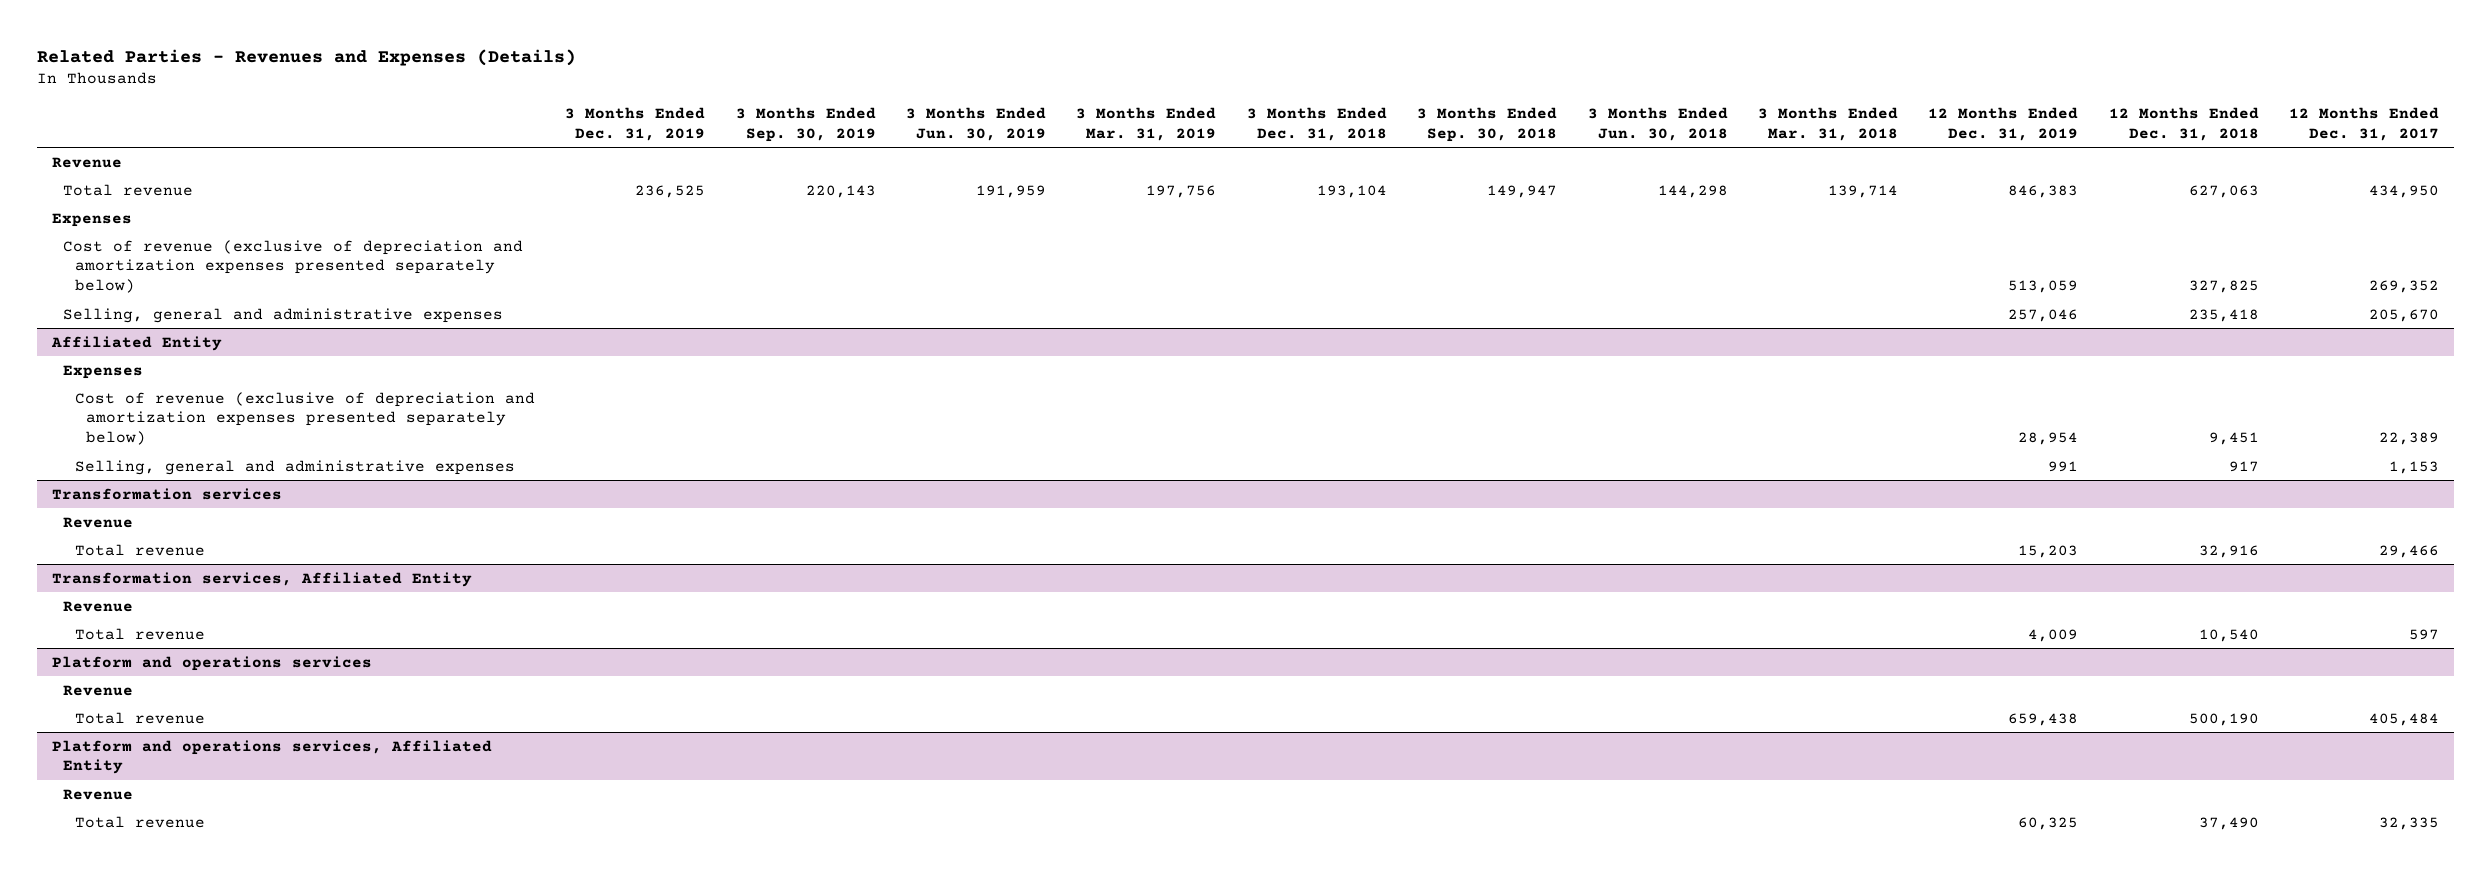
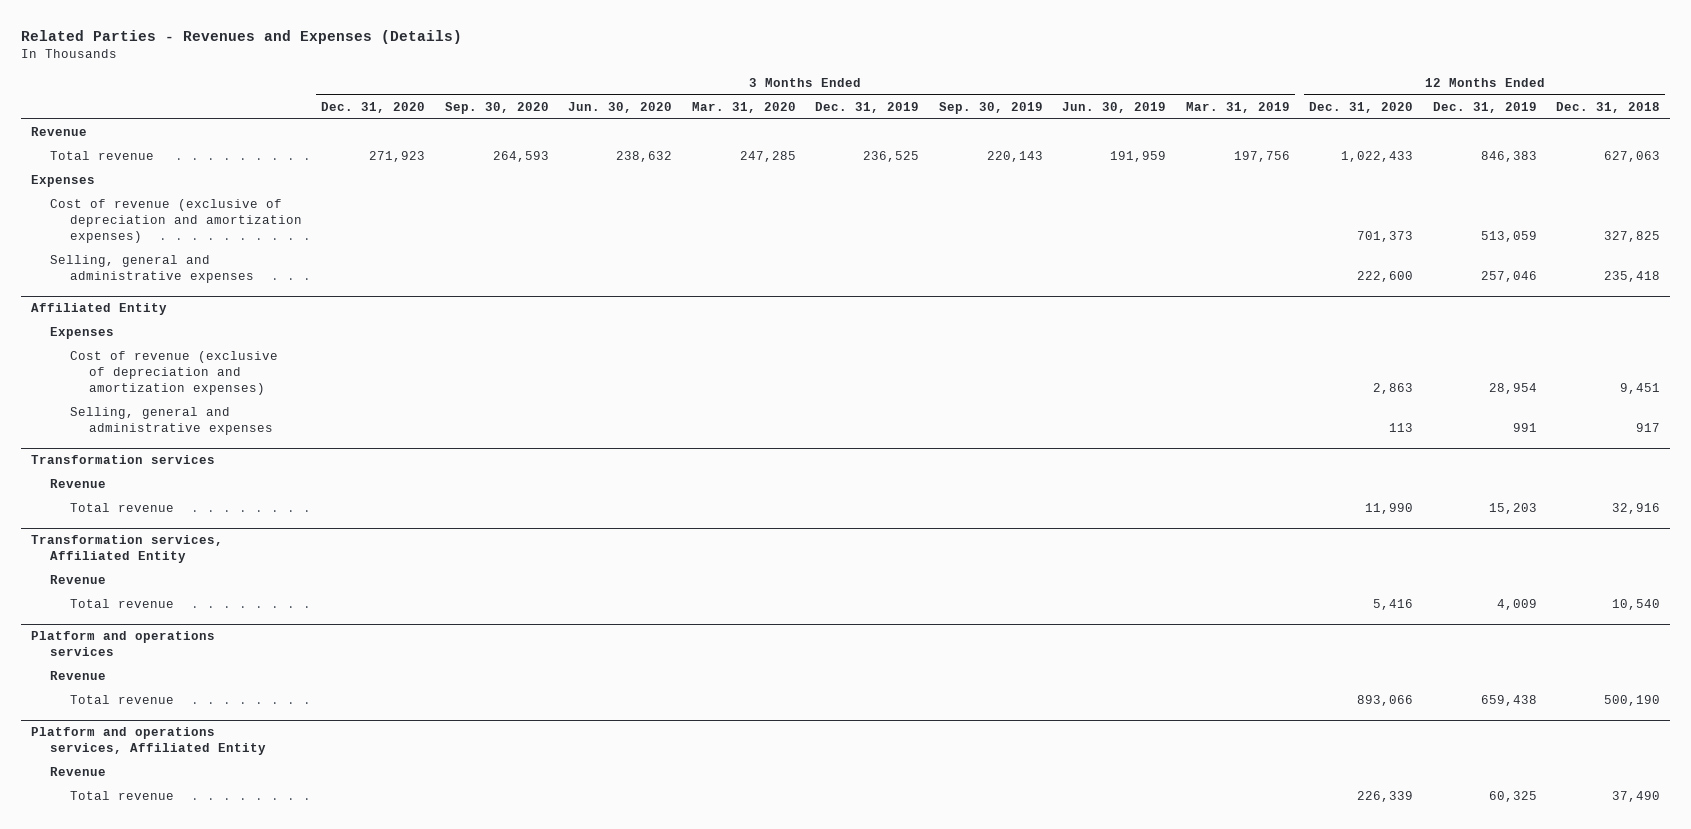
[1246,107,1387,141] 3 Months Ended Dec. 31, 2018 -> none
[1417,107,1558,142] 3 Months Ended Sep. 30, 2018 -> none
[1587,107,1728,141] 3 Months Ended Jun. 30, 2018 -> none
[1758,107,1899,141] 3 Months Ended Mar. 31, 2018 -> none
[2289,107,2440,141] 12 Months Ended Dec. 31, 2017 -> none
none -> [321,101,426,113] Dec. 31, 2020
none -> [444,101,549,114] Sep. 30, 2020
none -> [568,101,673,113] Jun. 30, 2020
none -> [691,101,796,113] Mar. 31, 2020
none -> [1309,101,1414,113] Dec. 31, 2020
[63,239,524,293] Cost of revenue (exclusive of depreciation and amortization expenses presented separately below) -> [50,199,302,244] Cost of revenue (exclusive of depreciation and amortization expenses)
[74,391,535,445] Cost of revenue (exclusive of depreciation and amortization expenses presented separately below) -> [69,351,278,396] Cost of revenue (exclusive of depreciation and amortization expenses)

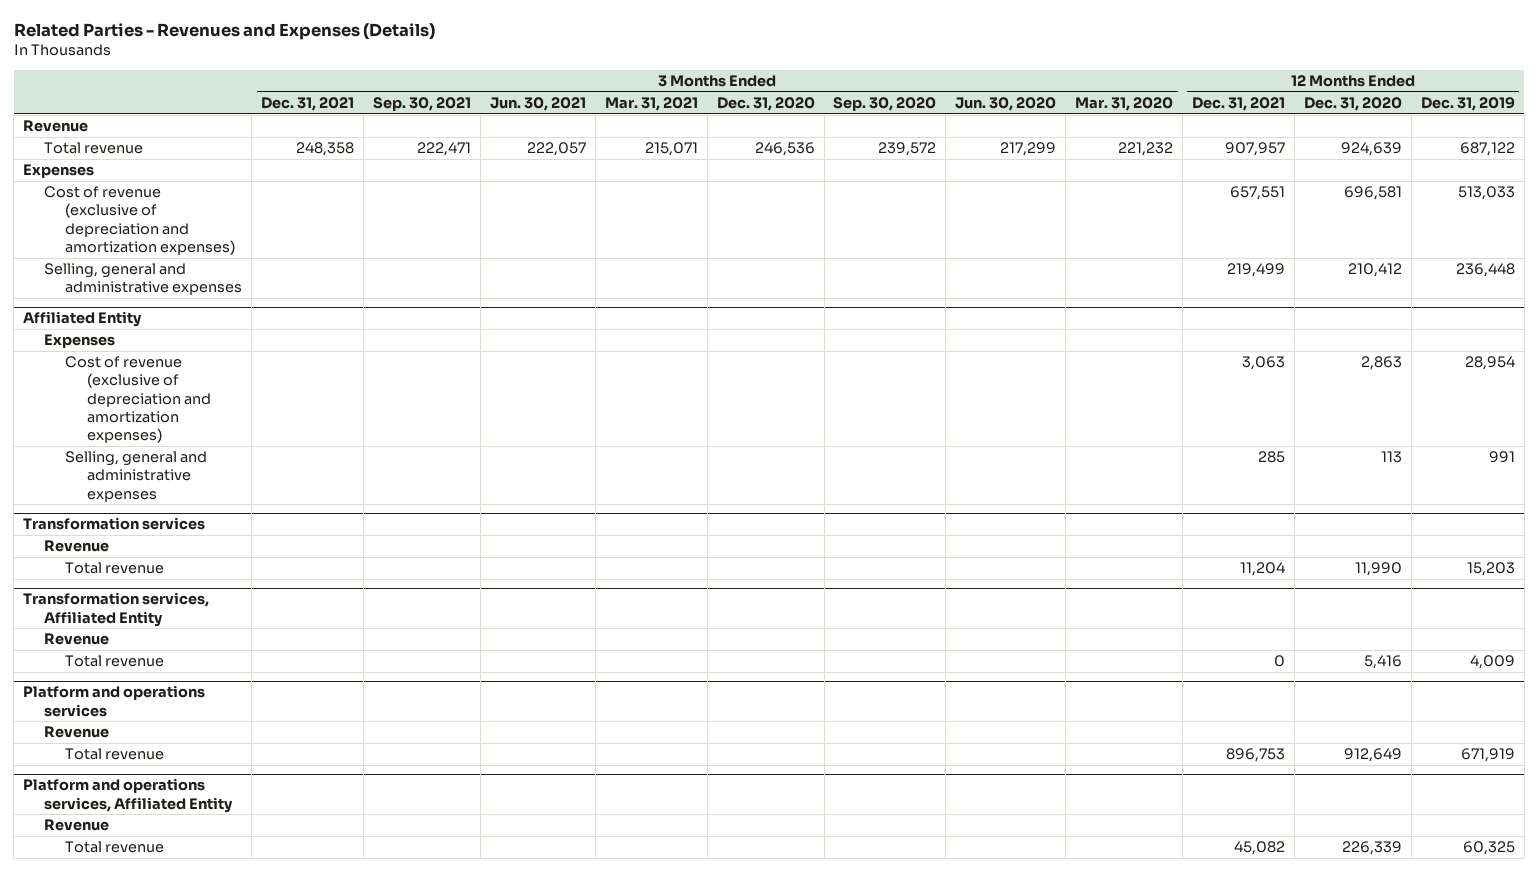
[815,101,920,113] Dec. 31, 2019 -> none
[938,101,1043,114] Sep. 30, 2019 -> none
[1062,101,1167,113] Jun. 30, 2019 -> none
[1185,101,1290,113] Mar. 31, 2019 -> none
[1556,101,1661,113] Dec. 31, 2018 -> none
none -> [261,97,355,112] Dec. 31, 2021
none -> [373,97,472,112] Sep. 30, 2021
none -> [489,97,586,112] Jun. 30, 2021
none -> [604,97,698,112] Mar. 31, 2021
none -> [1192,97,1286,112] Dec. 31, 2021
[369,151,426,163] 271,923 -> [754,142,815,157] 246,536
[492,151,549,163] 264,593 -> [878,142,937,157] 239,572
[616,151,673,163] 238,632 -> [1000,142,1057,157] 217,299
[739,151,796,163] 247,285 -> [1118,142,1174,157] 221,232
[1341,151,1414,163] 1,022,433 -> [1340,142,1402,157] 924,639
[1480,151,1537,163] 846,383 -> [1459,142,1515,157] 687,122
[1357,231,1414,243] 701,373 -> [1343,186,1402,201] 696,581
[1480,231,1537,243] 513,059 -> [1457,186,1515,201] 513,033
[1357,271,1414,283] 222,600 -> [1347,263,1402,278] 210,412
[1480,271,1537,283] 257,046 -> [1455,263,1515,278] 236,448
[1357,695,1414,707] 893,066 -> [1343,748,1402,763] 912,649
[1480,695,1537,707] 659,438 -> [1460,748,1515,763] 671,919

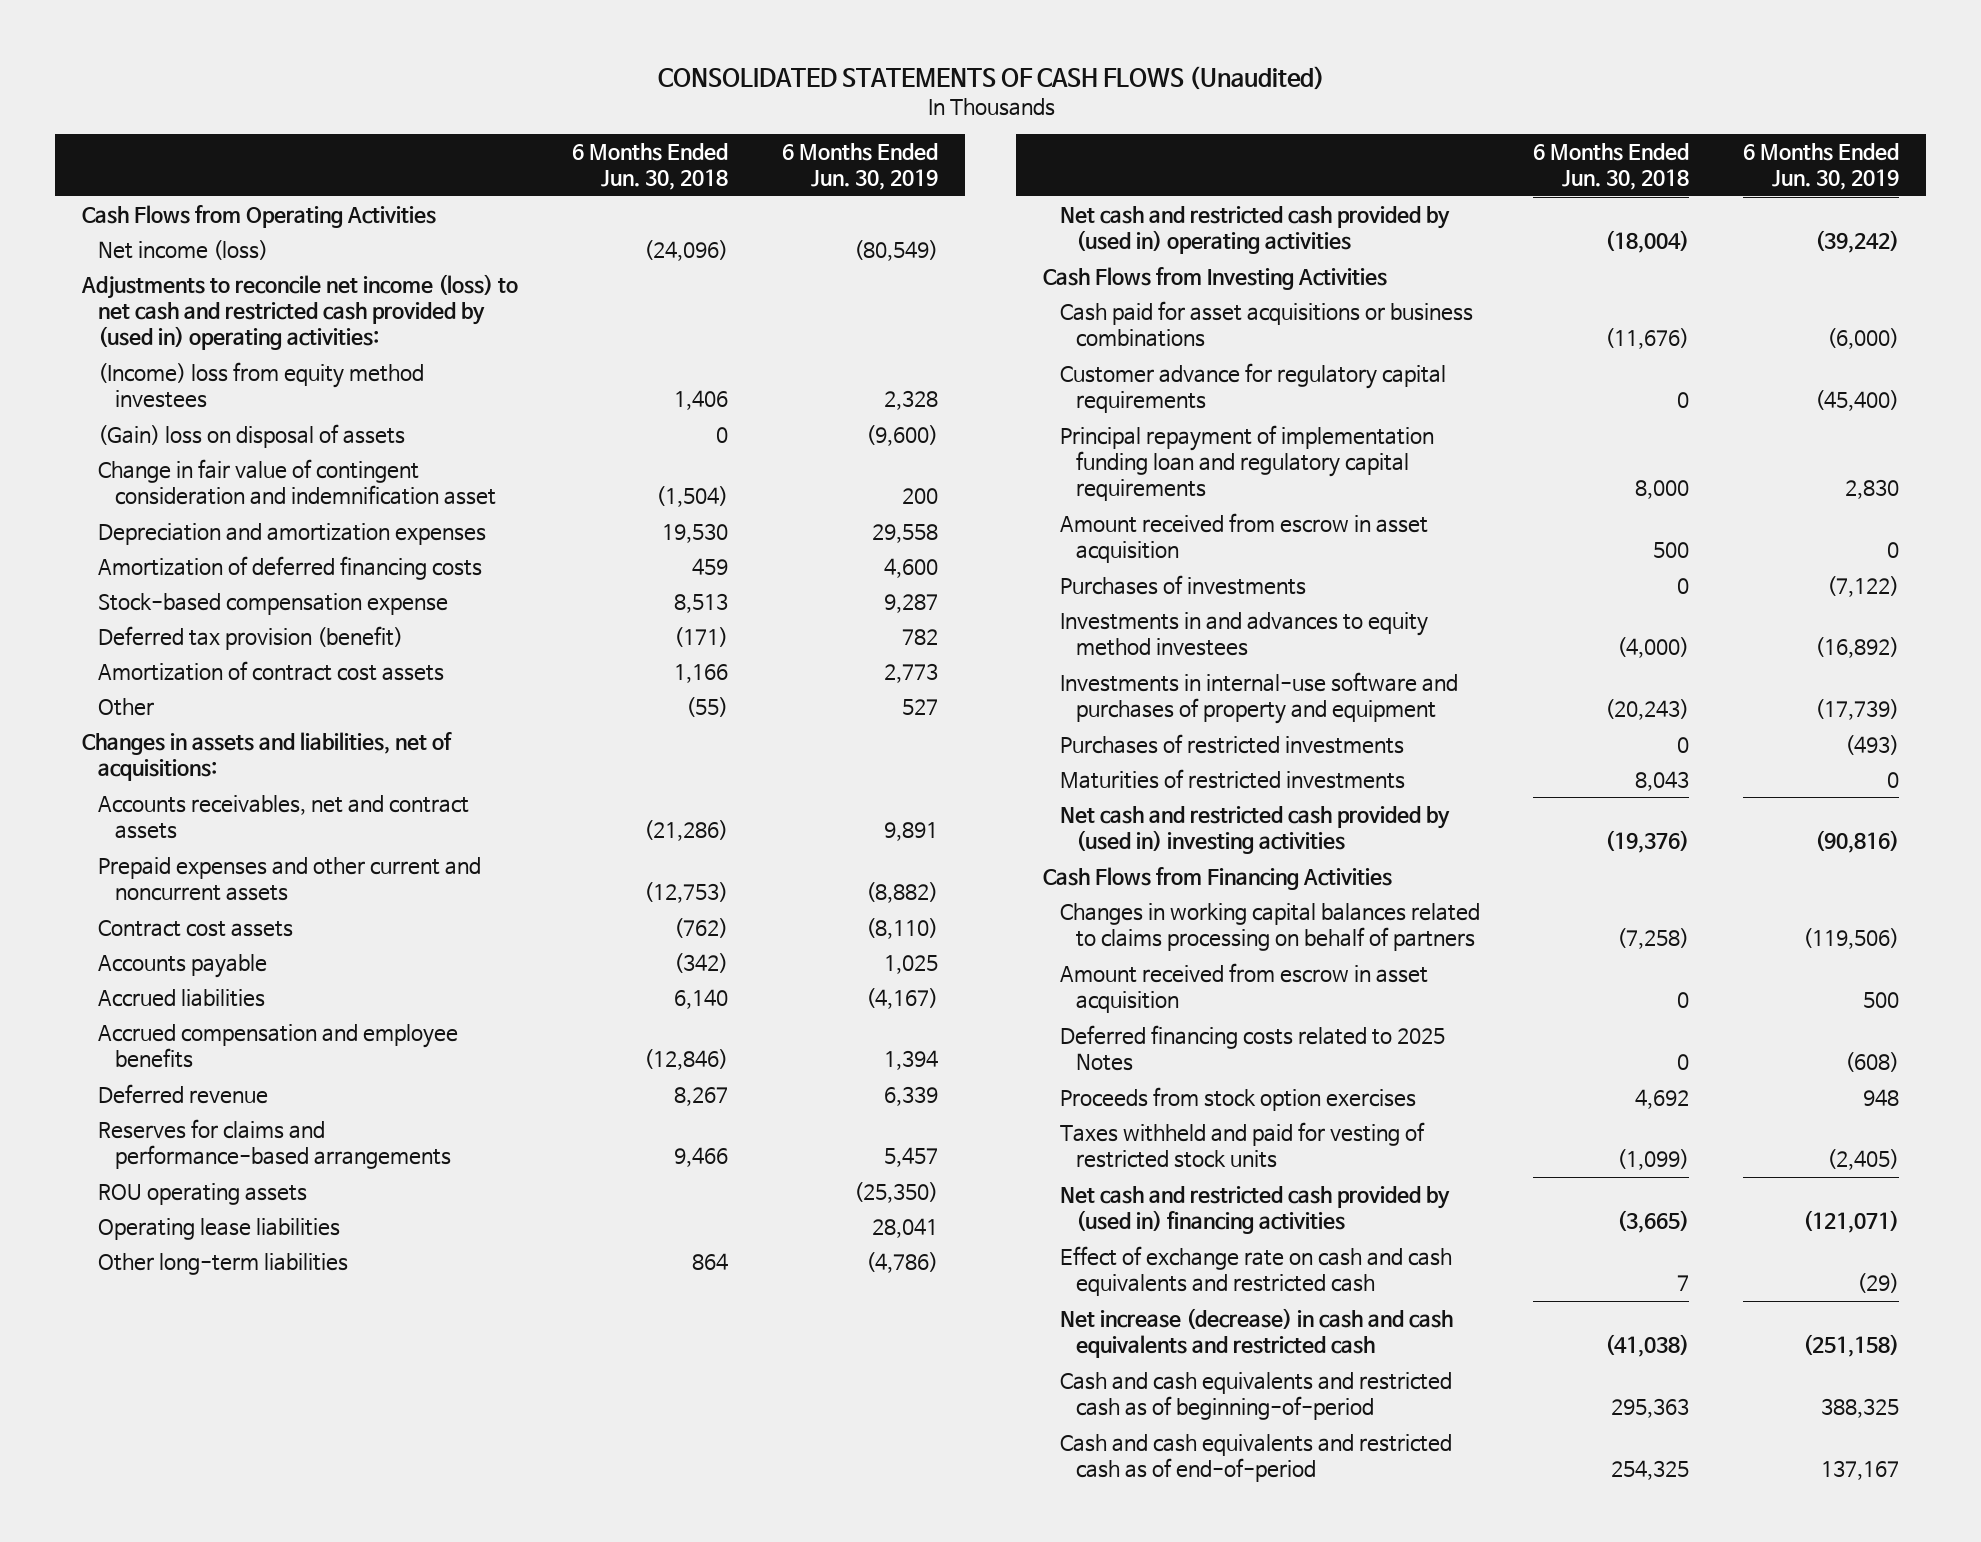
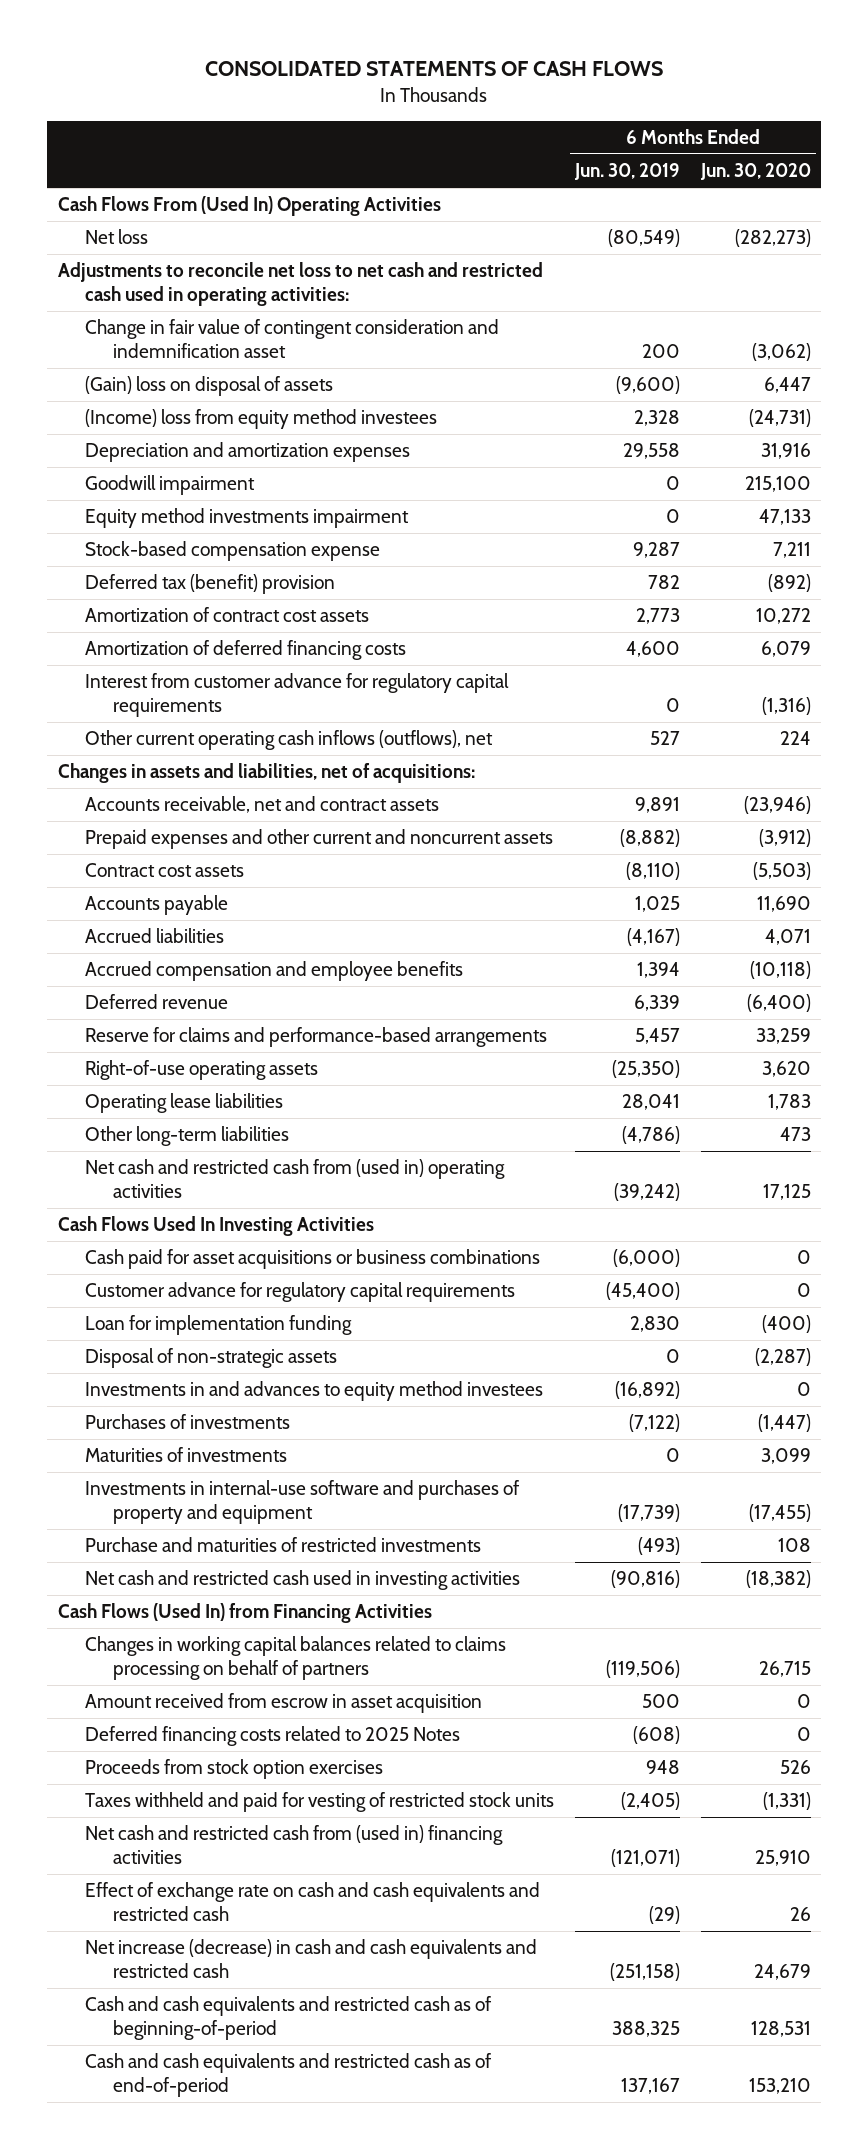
[657,66,1325,91] CONSOLIDATED STATEMENTS OF CASH FLOWS (Unaudited) -> [205,61,664,77] CONSOLIDATED STATEMENTS OF CASH FLOWS
[572,143,729,191] 6 Months Ended Jun. 30, 2018 -> none
none -> [699,163,811,181] Jun. 30, 2020
[81,205,436,229] Cash Flows from Operating Activities -> [57,196,441,217] Cash Flows From (Used In) Operating Activities
[98,240,269,261] Net income (loss) -> [85,229,149,245] Net loss
[80,274,518,351] Adjustments to reconcile net income (loss) to net cash and restricted cash provided by (used in) operating activities: -> [57,262,543,306] Adjustments to reconcile net loss to net cash and restricted cash used in operating activities:
[98,424,406,449] (Gain) loss on disposal of assets -> [85,376,334,397] (Gain) loss on disposal of assets
[98,362,425,409] (Income) loss from equity method investees -> [85,409,438,430] (Income) loss from equity method investees
none -> [85,475,256,496] Goodwill impairment
none -> [85,508,410,529] Equity method investments impairment
[98,626,404,651] Deferred tax provision (benefit) -> [85,574,336,595] Deferred tax (benefit) provision
[98,556,483,581] Amortization of deferred financing costs -> [85,640,407,661] Amortization of deferred financing costs
none -> [85,673,510,717] Interest from customer advance for regulatory capital requirements
[98,698,155,717] Other -> [85,730,494,751] Other current operating cash inflows (outflows), net
[98,795,470,840] Accounts receivables, net and contract assets -> [85,796,440,814] Accounts receivable, net and contract assets
[98,1119,452,1170] Reserves for claims and performance-based arrangements -> [85,1027,548,1048] Reserve for claims and performance-based arrangements
[98,1183,308,1206] ROU operating assets -> [85,1060,319,1081] Right-of-use operating assets
[1059,206,1450,255] Net cash and restricted cash provided by (used in) operating activities -> [85,1159,506,1198] Net cash and restricted cash from (used in) operating activities
[1043,267,1388,291] Cash Flows from Investing Activities -> [57,1216,374,1237] Cash Flows Used In Investing Activities
[1059,513,1428,564] Amount received from escrow in asset acquisition -> none
[1059,425,1434,502] Principal repayment of implementation funding loan and regulatory capital requirements -> [85,1315,353,1336] Loan for implementation funding
none -> [85,1348,338,1369] Disposal of non-strategic assets
[1059,575,1306,596] Purchases of investments -> [85,1414,291,1430] Purchases of investments
none -> [85,1447,288,1463] Maturities of investments
[1059,734,1404,755] Purchases of restricted investments -> none
[1059,769,1405,790] Maturities of restricted investments -> [85,1537,482,1553] Purchase and maturities of restricted investments
[1887,772,1900,789] 0 -> [638,1537,681,1556] (493)
[1059,806,1450,855] Net cash and restricted cash provided by (used in) investing activities -> [85,1570,521,1591] Net cash and restricted cash used in investing activities
[1043,867,1393,891] Cash Flows from Financing Activities -> [57,1603,432,1624] Cash Flows (Used In) from Financing Activities
[1059,1186,1450,1235] Net cash and restricted cash provided by (used in) financing activities -> [85,1825,504,1864] Net cash and restricted cash from (used in) financing activities

